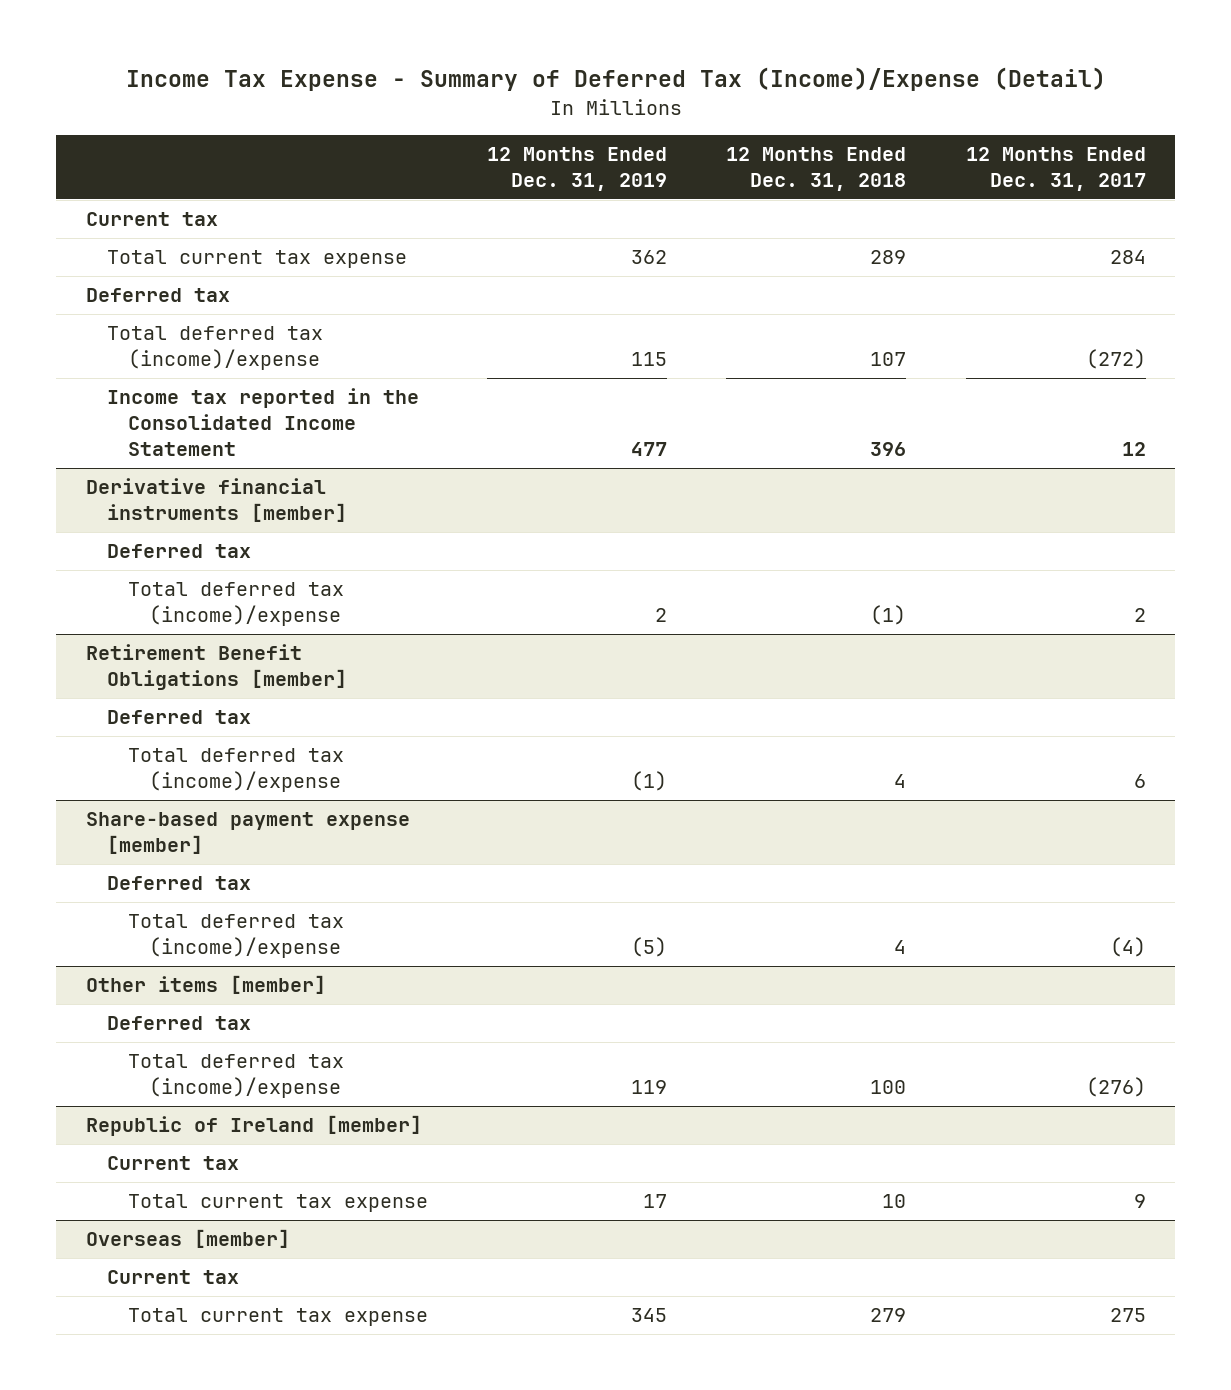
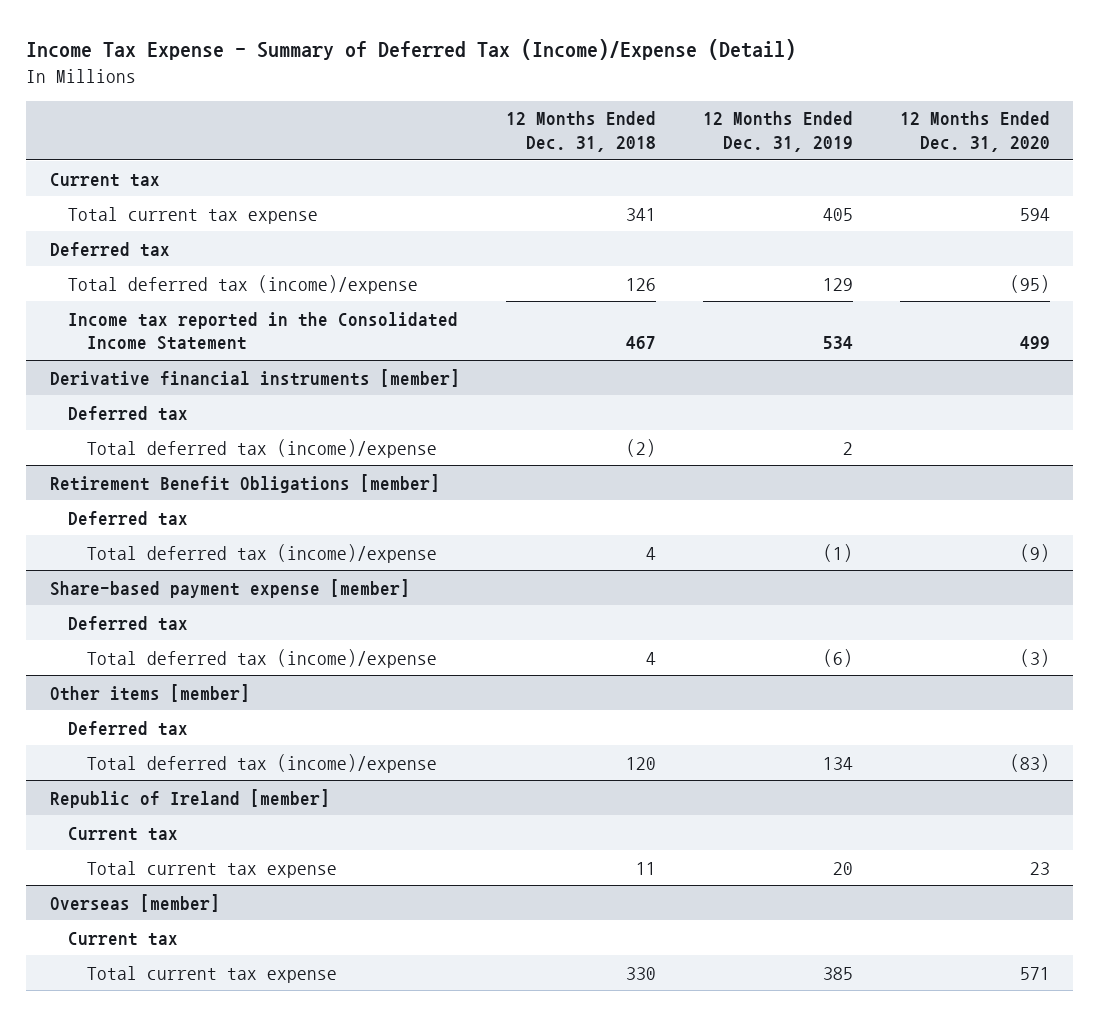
[965,147,1146,192] 12 Months Ended Dec. 31, 2017 -> none
none -> [899,111,1050,152] 12 Months Ended Dec. 31, 2020
[631,250,668,265] 362 -> [823,207,854,221] 405
[870,250,907,265] 289 -> [626,207,657,221] 341
[631,352,668,367] 115 -> [823,277,854,291] 129
[870,352,907,367] 107 -> [626,277,657,291] 126
[631,442,668,457] 477 -> [823,336,854,350] 534
[870,442,907,457] 396 -> [626,336,657,350] 467
[870,605,907,626] (1) -> [626,438,657,457] (2)
[631,937,668,958] (5) -> [823,648,854,667] (6)
[631,1080,668,1095] 119 -> [823,756,854,770] 134
[870,1080,907,1095] 100 -> [626,756,657,770] 120
[643,1194,668,1209] 17 -> [833,861,854,875] 20
[882,1194,907,1209] 10 -> [636,861,657,875] 11
[631,1308,668,1323] 345 -> [823,966,854,980] 385
[870,1308,907,1323] 279 -> [626,966,657,980] 330

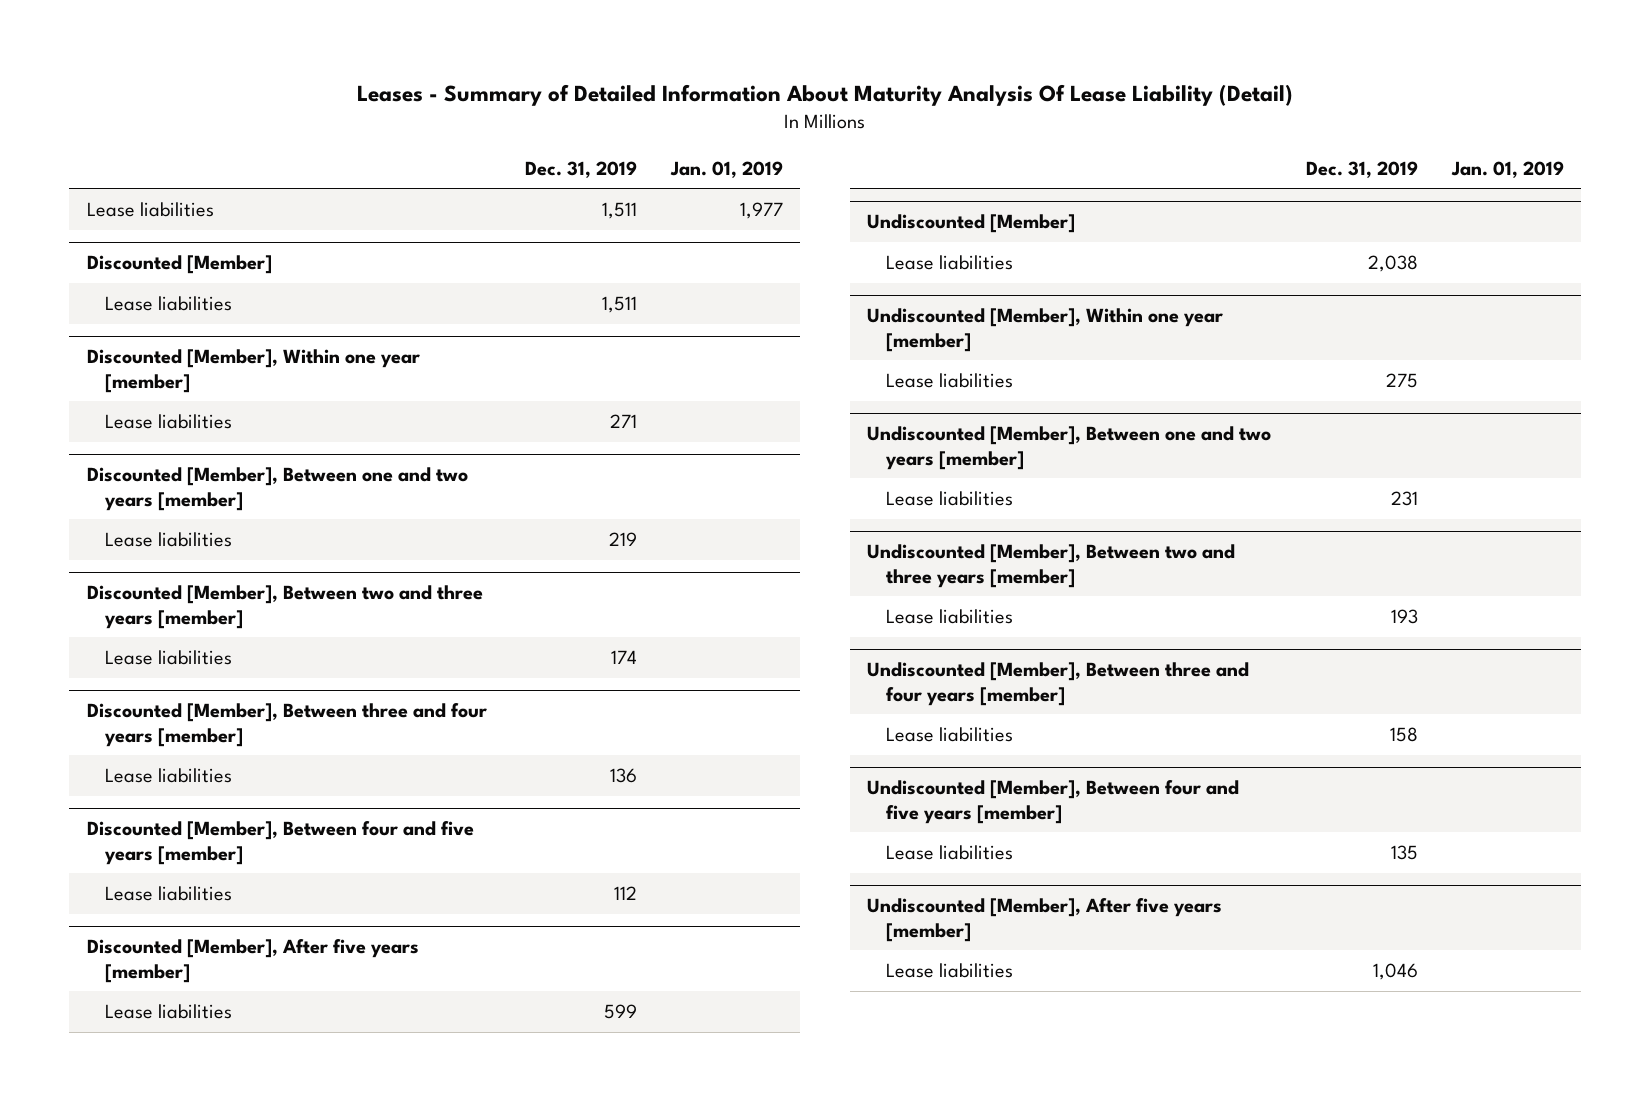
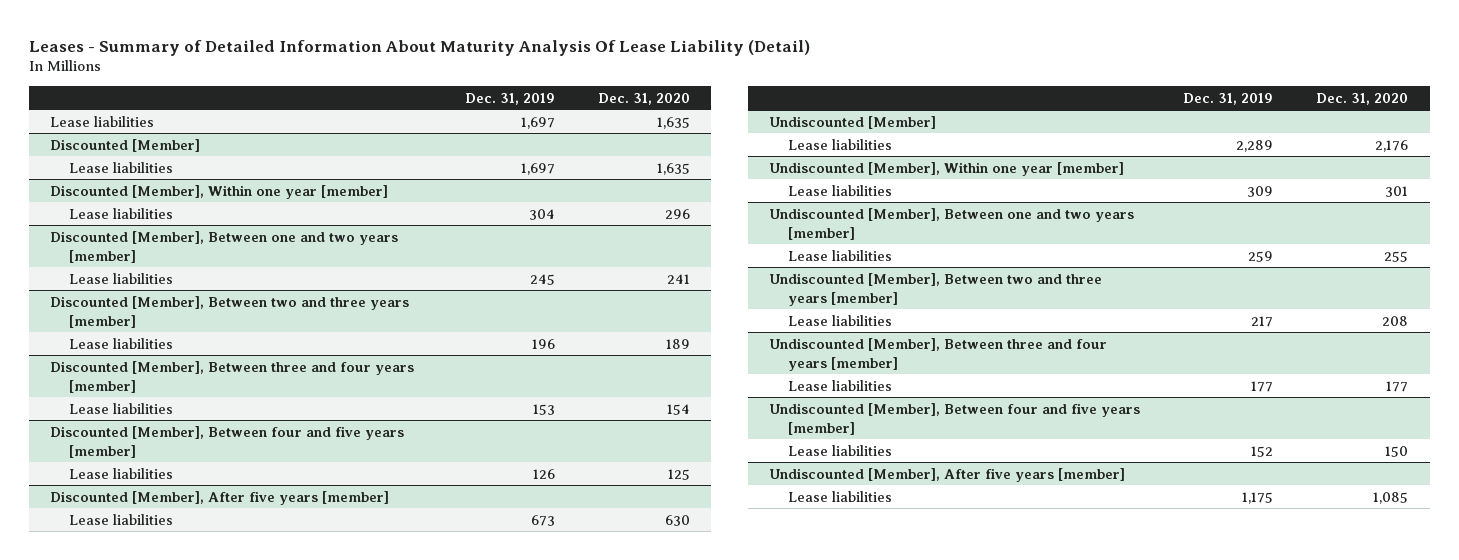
[669,160,783,178] Jan. 01, 2019 -> none
none -> [597,92,690,105] Dec. 31, 2020
[601,201,637,219] 1,511 -> [520,116,555,129] 1,697
[601,295,637,313] 1,511 -> [520,162,555,175] 1,697
[609,413,637,428] 271 -> [528,208,555,220] 304
[608,531,637,546] 219 -> [529,273,555,285] 245
[610,649,637,664] 174 -> [531,338,555,349] 196
[609,767,637,783] 136 -> [532,403,555,415] 153
[613,885,637,900] 112 -> [532,468,555,479] 126
[603,1003,637,1019] 599 -> [530,514,555,526] 673
[1367,254,1418,272] 2,038 -> [1236,139,1274,152] 2,289
[1385,372,1418,388] 275 -> [1247,185,1274,197] 309
[1390,490,1418,506] 231 -> [1248,250,1274,262] 259
[1390,608,1418,624] 193 -> [1251,315,1274,327] 217
[1389,726,1418,742] 158 -> [1251,380,1274,392] 177
[1390,844,1418,860] 135 -> [1251,445,1274,457] 152
[1372,962,1418,980] 1,046 -> [1242,491,1274,504] 1,175

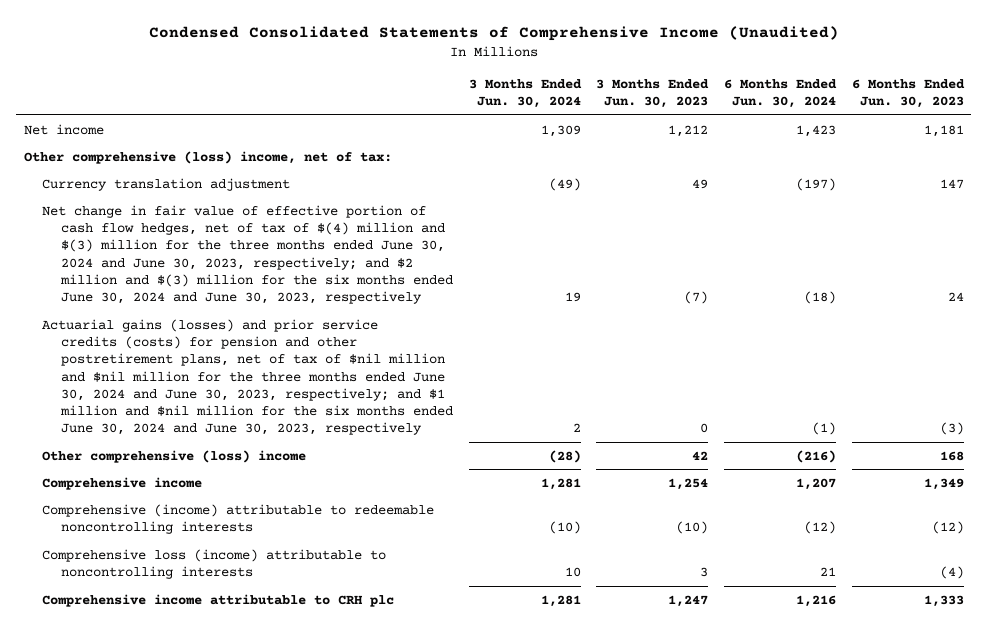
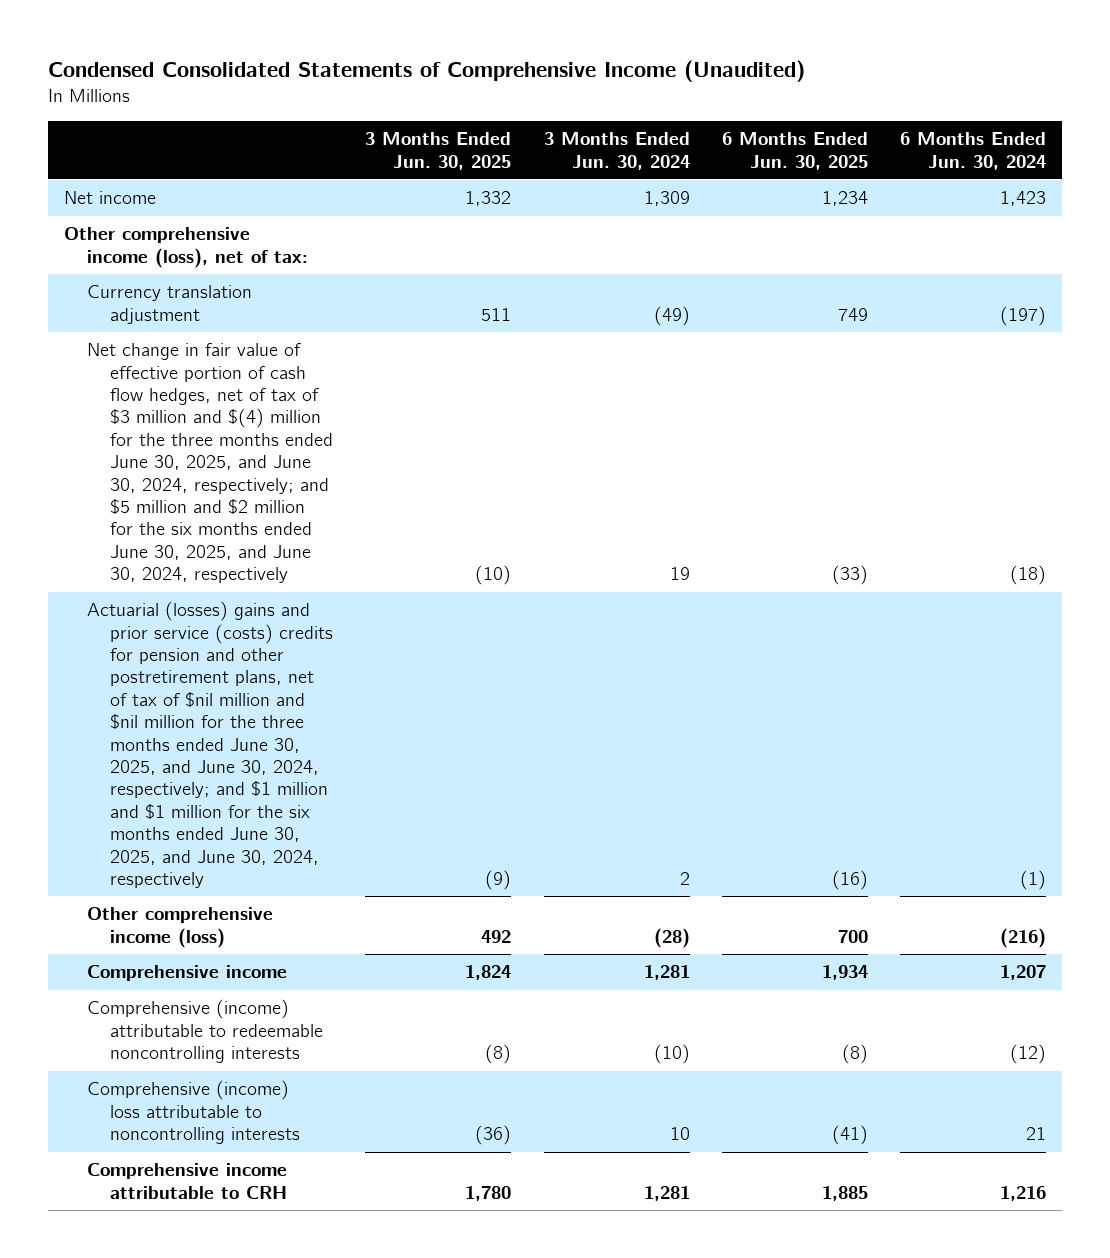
[596,78,710,109] 3 Months Ended Jun. 30, 2023 -> none
[851,78,965,109] 6 Months Ended Jun. 30, 2023 -> none
none -> [365,132,512,170] 3 Months Ended Jun. 30, 2025
none -> [721,132,868,170] 6 Months Ended Jun. 30, 2025
[23,150,392,164] Other comprehensive (loss) income, net of tax: -> [63,227,308,268] Other comprehensive income (loss), net of tax:
[42,204,453,305] Net change in fair value of effective portion of cash flow hedges, net of tax of $(4) million and $(3) million for the three months ended June 30, 2024 and June 30, 2023, respectively; and $2 million and $(3) million for the six months ended June 30, 2024 and June 30, 2023, respectively -> [86,343,333,584] Net change in fair value of effective portion of cash flow hedges, net of tax of $3 million and $(4) million for the three months ended June 30, 2025, and June 30, 2024, respectively; and $5 million and $2 million for the six months ended June 30, 2025, and June 30, 2024, respectively
[42,318,453,436] Actuarial gains (losses) and prior service credits (costs) for pension and other postretirement plans, net of tax of $nil million and $nil million for the three months ended June 30, 2024 and June 30, 2023, respectively; and $1 million and $nil million for the six months ended June 30, 2024 and June 30, 2023, respectively -> [86,601,333,888] Actuarial (losses) gains and prior service (costs) credits for pension and other postretirement plans, net of tax of $nil million and $nil million for the three months ended June 30, 2025, and June 30, 2024, respectively; and $1 million and $1 million for the six months ended June 30, 2025, and June 30, 2024, respectively
[42,449,307,463] Other comprehensive (loss) income -> [86,907,273,948] Other comprehensive income (loss)
[42,548,387,579] Comprehensive loss (income) attributable to noncontrolling interests -> [86,1080,300,1145] Comprehensive (income) loss attributable to noncontrolling interests
[42,593,395,607] Comprehensive income attributable to CRH plc -> [86,1163,287,1199] Comprehensive income attributable to CRH

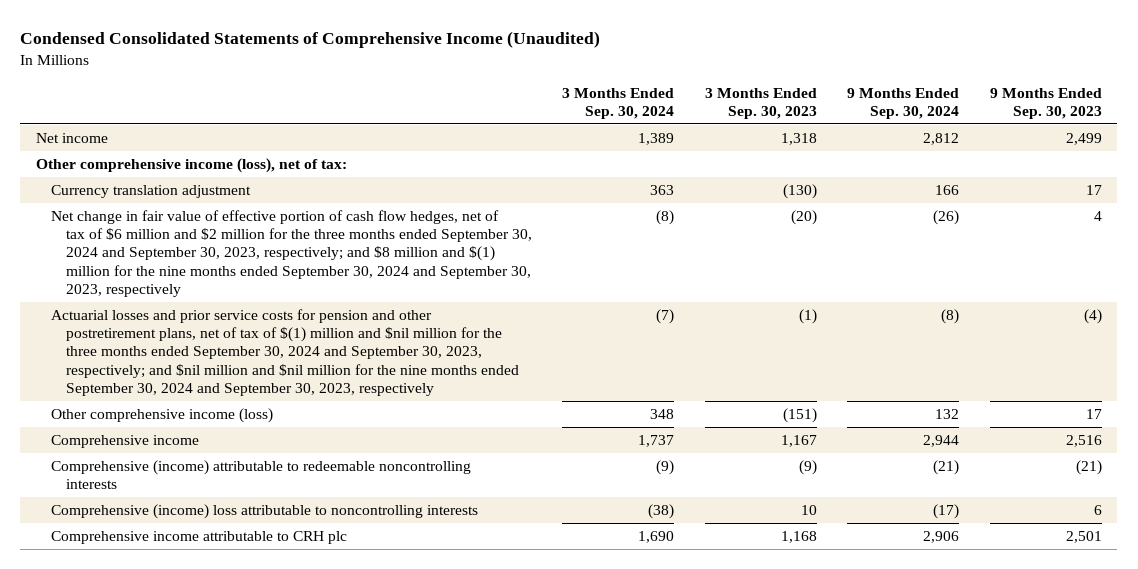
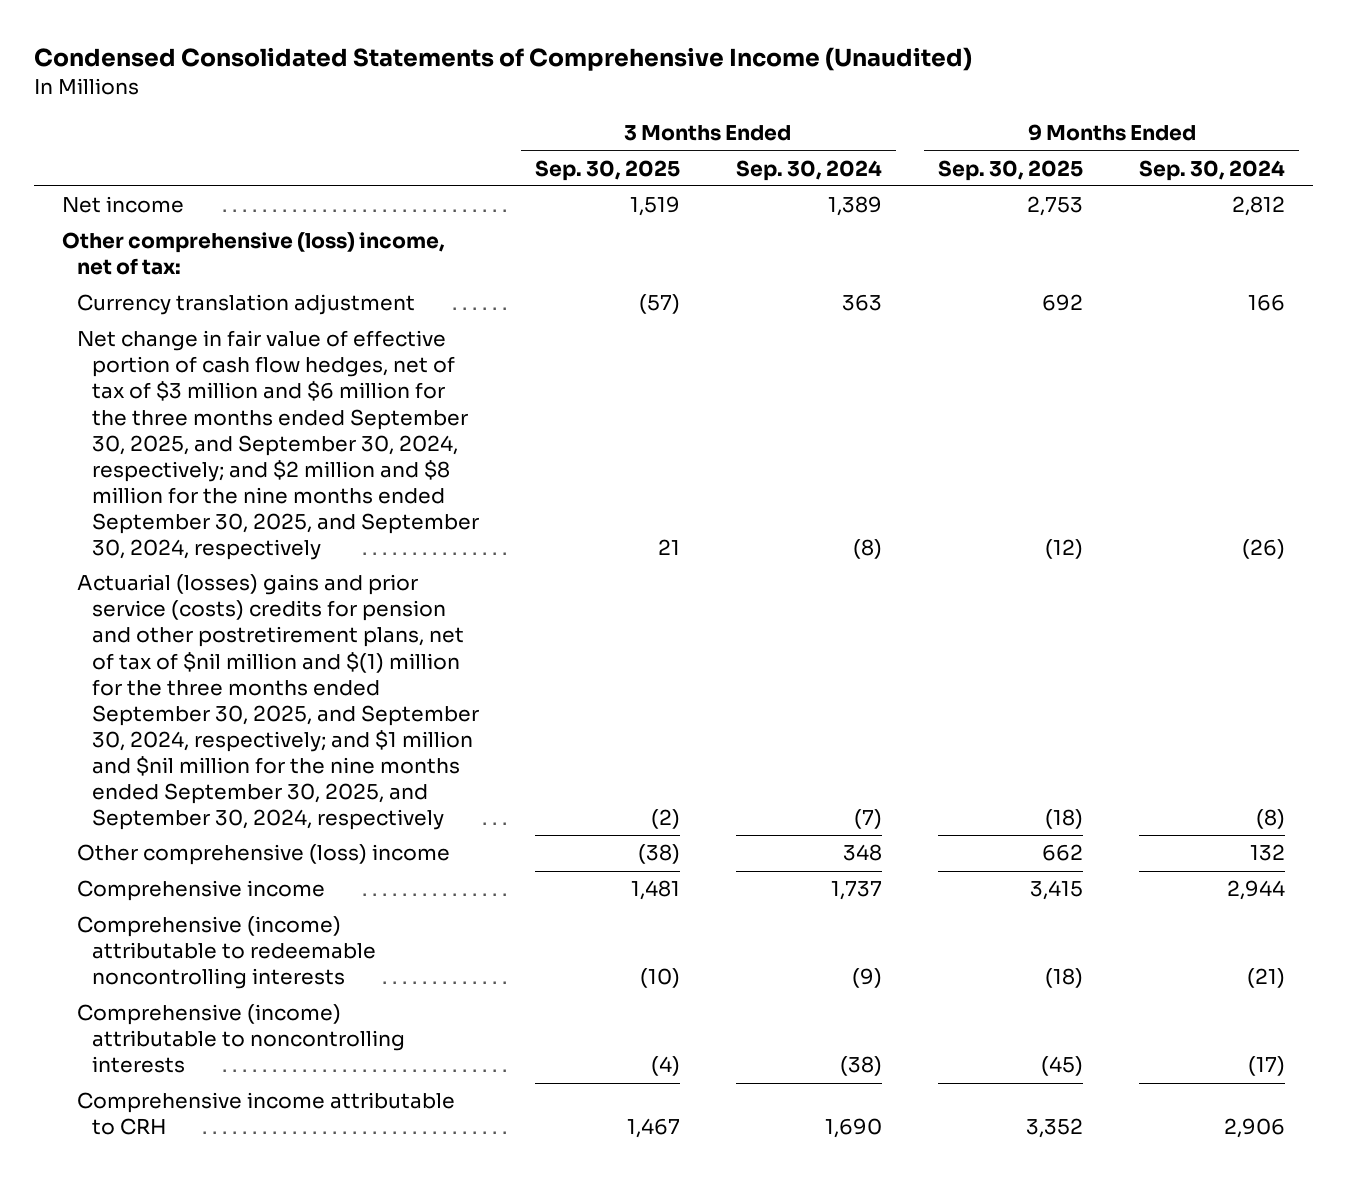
[704,87,817,120] 3 Months Ended Sep. 30, 2023 -> none
[990,87,1103,120] 9 Months Ended Sep. 30, 2023 -> none
none -> [534,159,680,181] Sep. 30, 2025
none -> [937,159,1083,181] Sep. 30, 2025
[35,157,347,173] Other comprehensive income (loss), net of tax: -> [62,232,446,276] Other comprehensive (loss) income, net of tax:
[50,209,532,297] Net change in fair value of effective portion of cash flow hedges, net of tax of $6 million and $2 million for the three months ended September 30, 2024 and September 30, 2023, respectively; and $8 million and $(1) million for the nine months ended September 30, 2024 and September 30, 2023, respectively -> [76,330,479,560] Net change in fair value of effective portion of cash flow hedges, net of tax of $3 million and $6 million for the three months ended September 30, 2025, and September 30, 2024, respectively; and $2 million and $8 million for the nine months ended September 30, 2025, and September 30, 2024, respectively
[50,308,519,396] Actuarial losses and prior service costs for pension and other postretirement plans, net of tax of $(1) million and $nil million for the three months ended September 30, 2024 and September 30, 2023, respectively; and $nil million and $nil million for the nine months ended September 30, 2024 and September 30, 2023, respectively -> [76,574,479,830] Actuarial (losses) gains and prior service (costs) credits for pension and other postretirement plans, net of tax of $nil million and $(1) million for the three months ended September 30, 2025, and September 30, 2024, respectively; and $1 million and $nil million for the nine months ended September 30, 2025, and September 30, 2024, respectively
[50,407,273,423] Other comprehensive income (loss) -> [76,844,450,866] Other comprehensive (loss) income
[50,503,478,519] Comprehensive (income) loss attributable to noncontrolling interests -> [76,1004,405,1074] Comprehensive (income) attributable to noncontrolling interests
[50,530,347,544] Comprehensive income attributable to CRH plc -> [76,1092,455,1136] Comprehensive income attributable to CRH

